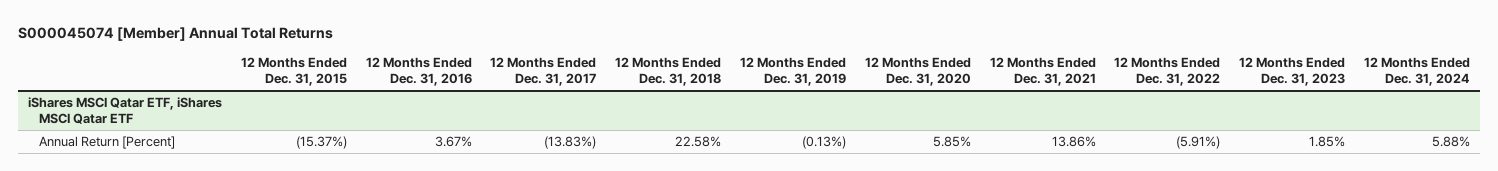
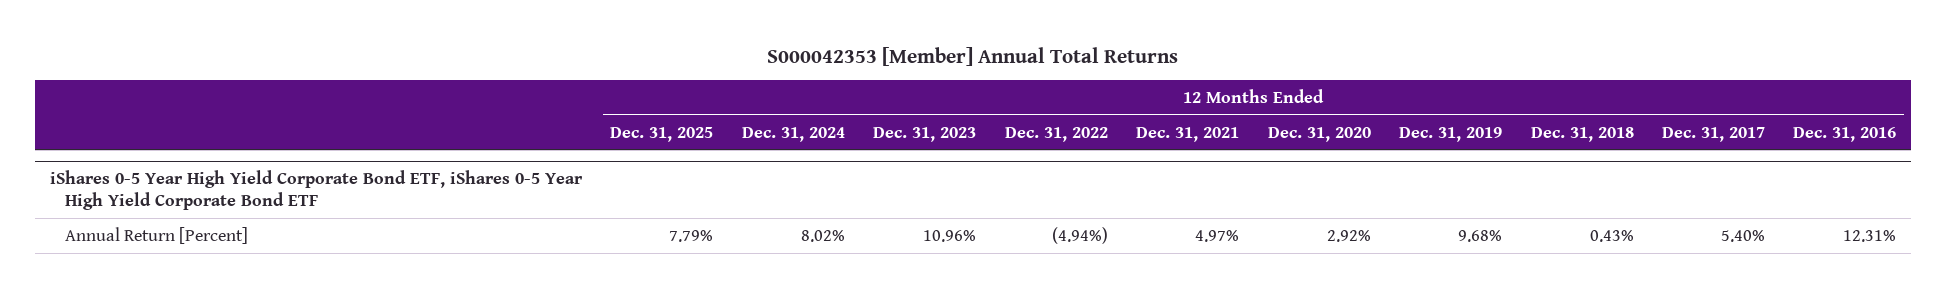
[18,27,334,42] S000045074 [Member] Annual Total Returns -> [767,46,1179,66] S000042353 [Member] Annual Total Returns
[240,57,347,86] 12 Months Ended Dec. 31, 2015 -> none
none -> [610,126,714,142] Dec. 31, 2025
[27,97,222,124] iShares MSCI Qatar ETF, iShares MSCI Qatar ETF -> none
none -> [49,169,583,211] iShares 0-5 Year High Yield Corporate Bond ETF, iShares 0-5 Year High Yield Corporate Bond ETF
[434,136,472,148] 3.67% -> [1843,229,1897,242] 12.31%
[544,136,597,150] (13.83%) -> [1721,229,1766,242] 5.40%
[675,136,722,148] 22.58% -> [1589,229,1634,242] 0.43%
[801,136,846,150] (0.13%) -> [1458,229,1503,242] 9.68%
[932,136,971,148] 5.85% -> [1326,229,1371,242] 2.92%
[1051,136,1096,148] 13.86% -> [1195,229,1240,242] 4.97%
[1176,136,1221,150] (5.91%) -> [1051,226,1108,244] (4.94%)
[1309,136,1346,148] 1.85% -> [923,229,977,242] 10.96%
[1432,136,1471,148] 5.88% -> [800,229,845,242] 8.02%

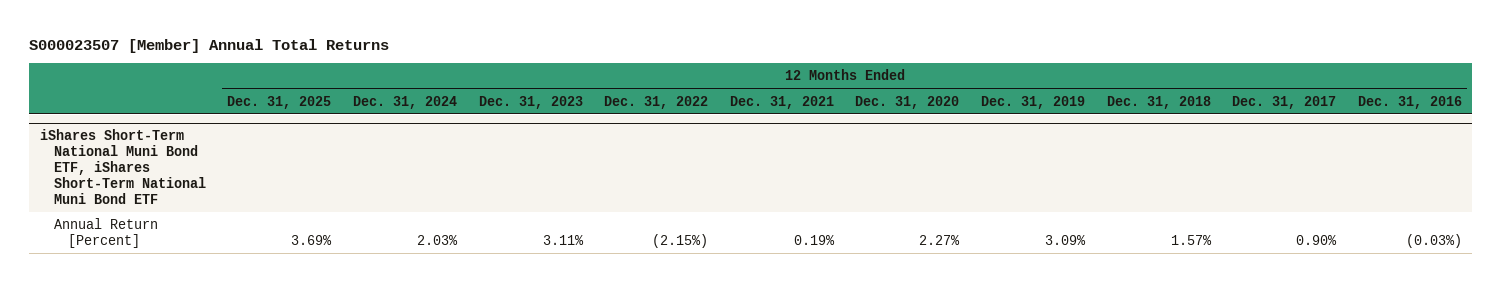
[767,46,1179,66] S000042353 [Member] Annual Total Returns -> [29,38,390,53] S000023507 [Member] Annual Total Returns
[49,169,583,211] iShares 0-5 Year High Yield Corporate Bond ETF, iShares 0-5 Year High Yield Corporate Bond ETF -> none
none -> [39,129,206,205] iShares Short-Term National Muni Bond ETF, iShares Short-Term National Muni Bond ETF
[669,229,714,242] 7.79% -> [291,235,333,246] 3.69%
[800,229,845,242] 8.02% -> [416,235,458,246] 2.03%
[923,229,977,242] 10.96% -> [542,235,584,246] 3.11%
[1051,226,1108,244] (4.94%) -> [652,234,709,249] (2.15%)
[1195,229,1240,242] 4.97% -> [793,235,835,246] 0.19%
[1326,229,1371,242] 2.92% -> [919,235,961,246] 2.27%
[1458,229,1503,242] 9.68% -> [1044,235,1086,246] 3.09%
[1589,229,1634,242] 0.43% -> [1170,235,1212,246] 1.57%
[1721,229,1766,242] 5.40% -> [1296,235,1338,246] 0.90%
[1843,229,1897,242] 12.31% -> [1405,234,1462,249] (0.03%)

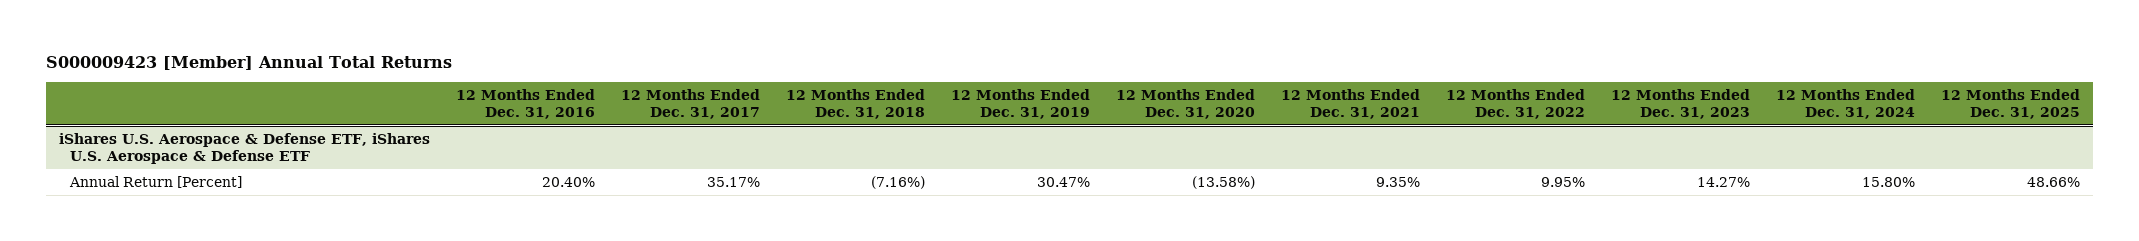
[29,38,390,53] S000023507 [Member] Annual Total Returns -> [46,55,453,70] S000009423 [Member] Annual Total Returns
[39,129,206,205] iShares Short-Term National Muni Bond ETF, iShares Short-Term National Muni Bond ETF -> none
none -> [59,132,431,165] iShares U.S. Aerospace & Defense ETF, iShares U.S. Aerospace & Defense ETF
[291,235,333,246] 3.69% -> [2026,176,2080,187] 48.66%
[416,235,458,246] 2.03% -> [1861,176,1915,187] 15.80%
[542,235,584,246] 3.11% -> [1696,176,1750,187] 14.27%
[652,234,709,249] (2.15%) -> [1540,176,1585,187] 9.95%
[793,235,835,246] 0.19% -> [1375,176,1420,187] 9.35%
[919,235,961,246] 2.27% -> [1192,175,1256,189] (13.58%)
[1044,235,1086,246] 3.09% -> [1037,176,1091,187] 30.47%
[1170,235,1212,246] 1.57% -> [871,175,926,189] (7.16%)
[1296,235,1338,246] 0.90% -> [707,176,761,187] 35.17%
[1405,234,1462,249] (0.03%) -> [542,176,596,187] 20.40%

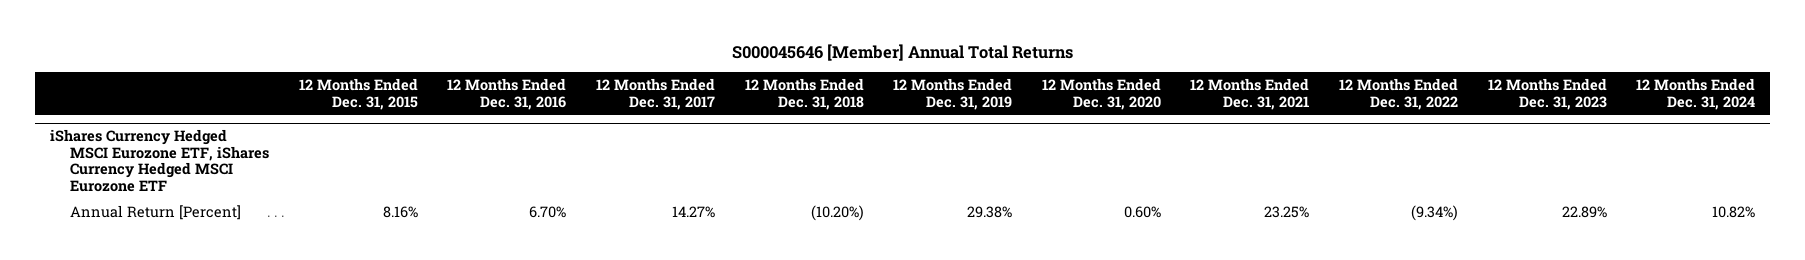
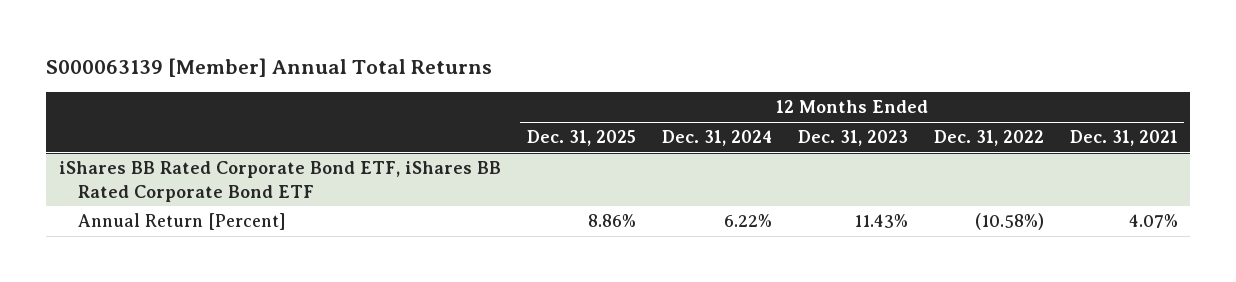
[731,43,1073,61] S000045646 [Member] Annual Total Returns -> [45,58,492,78] S000063139 [Member] Annual Total Returns
[298,78,418,110] 12 Months Ended Dec. 31, 2015 -> none
[447,78,567,110] 12 Months Ended Dec. 31, 2016 -> none
[596,78,716,110] 12 Months Ended Dec. 31, 2017 -> none
[744,78,864,110] 12 Months Ended Dec. 31, 2018 -> none
[893,78,1013,110] 12 Months Ended Dec. 31, 2019 -> none
[1041,78,1161,110] 12 Months Ended Dec. 31, 2020 -> none
none -> [526,130,636,147] Dec. 31, 2025
[50,129,270,192] iShares Currency Hedged MSCI Eurozone ETF, iShares Currency Hedged MSCI Eurozone ETF -> none
none -> [58,161,501,202] iShares BB Rated Corporate Bond ETF, iShares BB Rated Corporate Bond ETF
[1264,205,1310,218] 23.25% -> [1128,214,1178,229] 4.07%
[1410,204,1458,221] (9.34%) -> [974,213,1044,231] (10.58%)
[1561,205,1607,218] 22.89% -> [853,214,908,229] 11.43%
[1712,205,1756,218] 10.82% -> [723,214,772,228] 6.22%

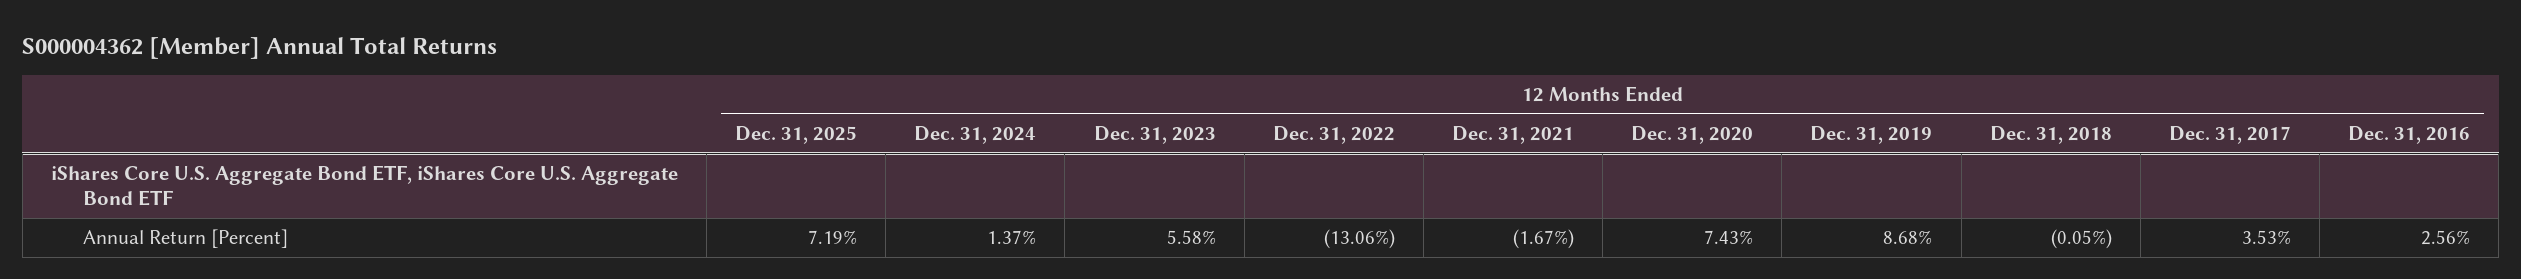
[45,58,492,78] S000063139 [Member] Annual Total Returns -> [22,37,498,60] S000004362 [Member] Annual Total Returns
none -> [1631,126,1754,145] Dec. 31, 2020
none -> [1810,126,1933,145] Dec. 31, 2019
none -> [1989,126,2112,145] Dec. 31, 2018
none -> [2168,126,2291,145] Dec. 31, 2017
none -> [2348,126,2471,145] Dec. 31, 2016
[58,161,501,202] iShares BB Rated Corporate Bond ETF, iShares BB Rated Corporate Bond ETF -> none
none -> [50,165,678,206] iShares Core U.S. Aggregate Bond ETF, iShares Core U.S. Aggregate Bond ETF
[587,214,636,228] 8.86% -> [808,230,858,245] 7.19%
[723,214,772,228] 6.22% -> [987,230,1037,245] 1.37%
[853,214,908,229] 11.43% -> [1166,230,1216,245] 5.58%
[974,213,1044,231] (10.58%) -> [1323,229,1395,250] (13.06%)
[1128,214,1178,229] 4.07% -> [1512,229,1574,250] (1.67%)

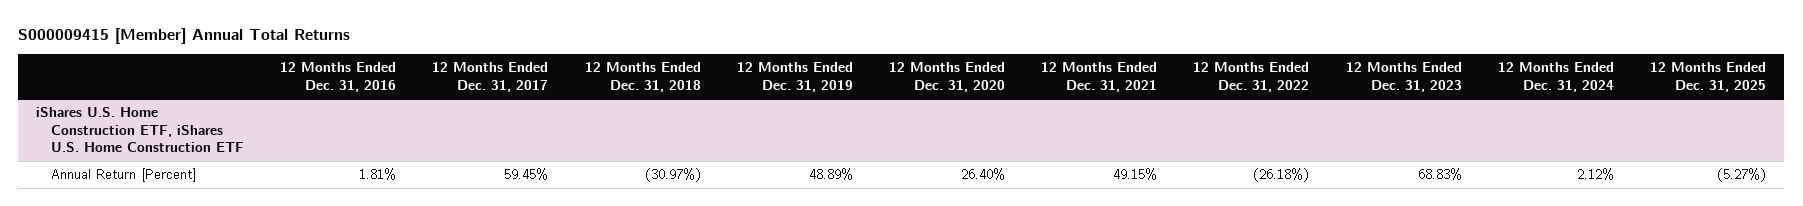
[22,37,498,60] S000004362 [Member] Annual Total Returns -> [18,28,351,45] S000009415 [Member] Annual Total Returns
[50,165,678,206] iShares Core U.S. Aggregate Bond ETF, iShares Core U.S. Aggregate Bond ETF -> none
none -> [36,107,245,152] iShares U.S. Home Construction ETF, iShares U.S. Home Construction ETF
[808,230,858,245] 7.19% -> [1717,168,1767,183] (5.27%)
[987,230,1037,245] 1.37% -> [1576,168,1614,181] 2.12%
[1166,230,1216,245] 5.58% -> [1417,168,1462,181] 68.83%
[1323,229,1395,250] (13.06%) -> [1253,168,1310,183] (26.18%)
[1512,229,1574,250] (1.67%) -> [1113,168,1158,181] 49.15%
[1704,230,1754,245] 7.43% -> [961,168,1006,181] 26.40%
[1883,230,1933,245] 8.68% -> [808,168,853,181] 48.89%
[2050,229,2112,250] (0.05%) -> [644,168,701,183] (30.97%)
[2241,230,2291,245] 3.53% -> [504,168,549,181] 59.45%
[2421,230,2471,246] 2.56% -> [359,168,397,181] 1.81%

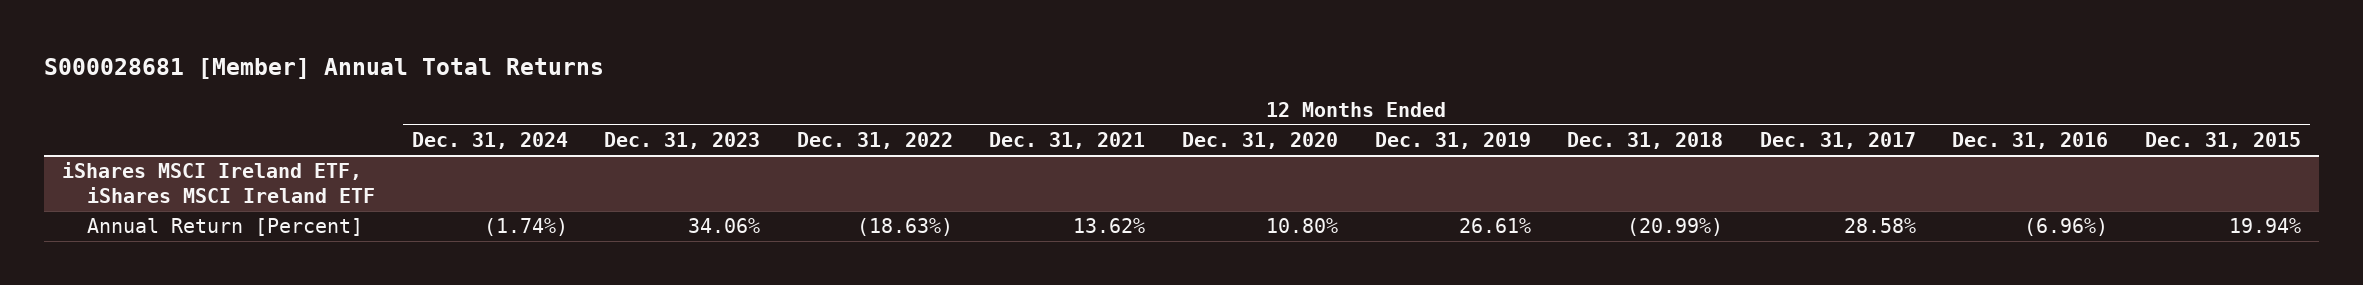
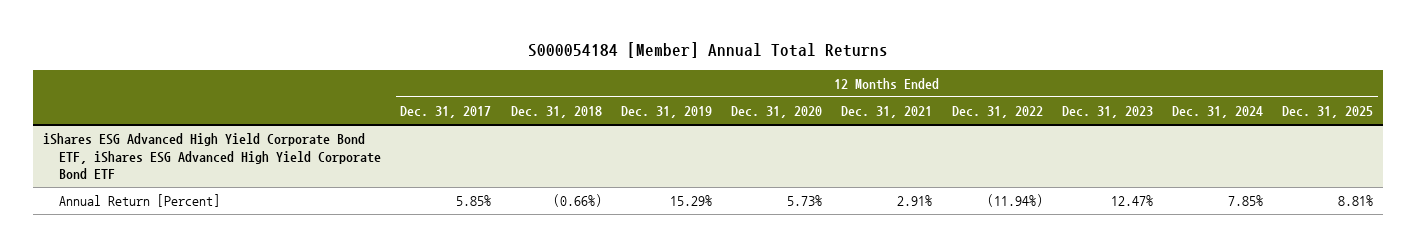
[43,57,604,79] S000028681 [Member] Annual Total Returns -> [528,42,889,59] S000054184 [Member] Annual Total Returns
[1952,132,2109,150] Dec. 31, 2016 -> none
[2144,132,2301,150] Dec. 31, 2015 -> none
none -> [1282,106,1374,119] Dec. 31, 2025
[62,162,376,203] iShares MSCI Ireland ETF, iShares MSCI Ireland ETF -> none
none -> [42,133,382,180] iShares ESG Advanced High Yield Corporate Bond ETF, iShares ESG Advanced High Yield Corporate Bond ETF
[483,218,568,237] (1.74%) -> [1228,195,1264,207] 7.85%
[688,218,761,234] 34.06% -> [1110,195,1153,207] 12.47%
[856,218,953,237] (18.63%) -> [986,194,1043,208] (11.94%)
[1073,218,1146,234] 13.62% -> [897,195,933,207] 2.91%
[1266,218,1339,234] 10.80% -> [787,195,823,207] 5.73%
[1458,218,1531,234] 26.61% -> [669,195,712,207] 15.29%
[1627,218,1724,237] (20.99%) -> [552,194,602,208] (0.66%)
[1843,218,1916,234] 28.58% -> [456,195,492,207] 5.85%

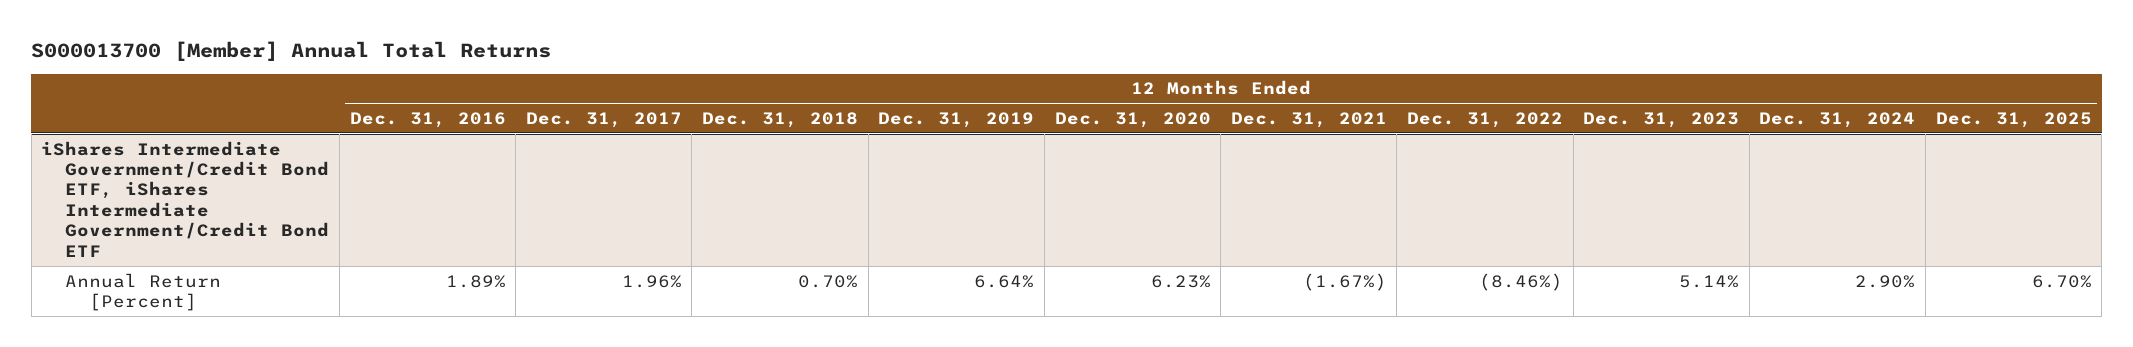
[528,42,889,59] S000054184 [Member] Annual Total Returns -> [31,41,552,62] S000013700 [Member] Annual Total Returns
none -> [349,111,506,128] Dec. 31, 2016
[42,133,382,180] iShares ESG Advanced High Yield Corporate Bond ETF, iShares ESG Advanced High Yield Corporate Bond ETF -> none
none -> [41,140,330,257] iShares Intermediate Government/Credit Bond ETF, iShares Intermediate Government/Credit Bond ETF
[456,195,492,207] 5.85% -> [621,274,682,288] 1.96%
[552,194,602,208] (0.66%) -> [798,274,859,288] 0.70%
[669,195,712,207] 15.29% -> [974,274,1035,288] 6.64%
[787,195,823,207] 5.73% -> [1150,274,1211,288] 6.23%
[897,195,933,207] 2.91% -> [1302,272,1387,291] (1.67%)
[986,194,1043,208] (11.94%) -> [1478,272,1563,291] (8.46%)
[1110,195,1153,207] 12.47% -> [1679,274,1740,288] 5.14%
[1228,195,1264,207] 7.85% -> [1855,274,1916,288] 2.90%
[1338,195,1374,207] 8.81% -> [2031,274,2092,288] 6.70%

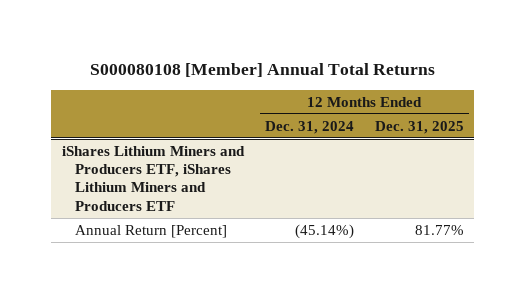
[31,41,552,62] S000013700 [Member] Annual Total Returns -> [89,62,435,77] S000080108 [Member] Annual Total Returns
[349,111,506,128] Dec. 31, 2016 -> none
[525,111,682,128] Dec. 31, 2017 -> none
[702,111,859,128] Dec. 31, 2018 -> none
[878,111,1035,128] Dec. 31, 2019 -> none
[1054,111,1211,128] Dec. 31, 2020 -> none
[1230,111,1387,128] Dec. 31, 2021 -> none
[1406,111,1563,128] Dec. 31, 2022 -> none
[1583,111,1740,128] Dec. 31, 2023 -> none
[41,140,330,257] iShares Intermediate Government/Credit Bond ETF, iShares Intermediate Government/Credit Bond ETF -> none
none -> [61,145,245,211] iShares Lithium Miners and Producers ETF, iShares Lithium Miners and Producers ETF
[1855,274,1916,288] 2.90% -> [294,223,354,239] (45.14%)
[2031,274,2092,288] 6.70% -> [414,224,464,235] 81.77%

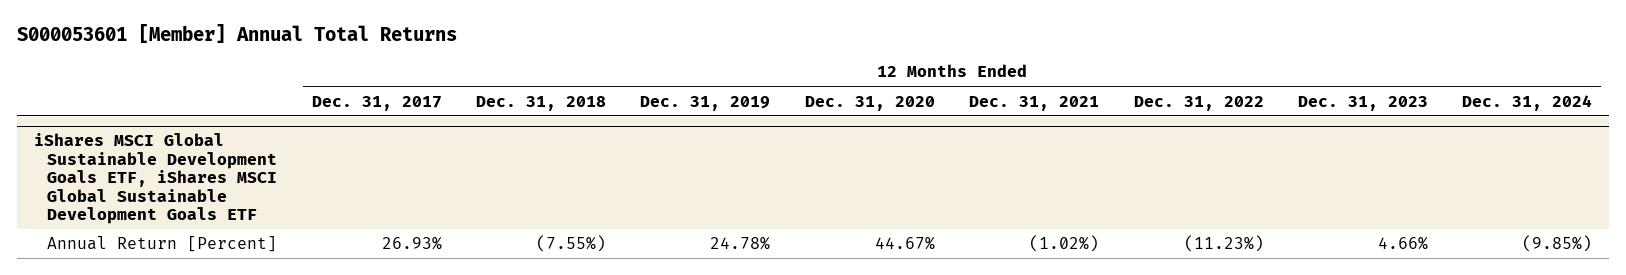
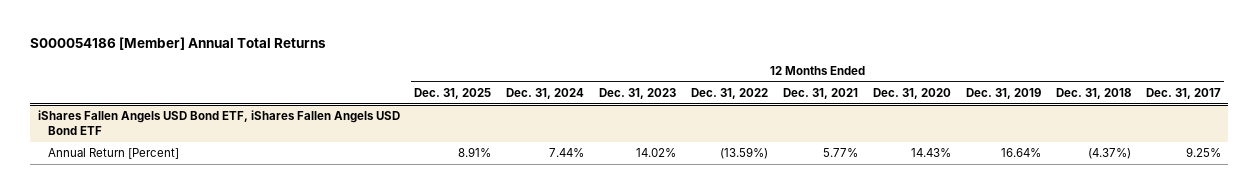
[16,24,457,44] S000053601 [Member] Annual Total Returns -> [30,37,327,51] S000054186 [Member] Annual Total Returns
none -> [414,87,492,99] Dec. 31, 2025
[33,133,278,225] iShares MSCI Global Sustainable Development Goals ETF, iShares MSCI Global Sustainable Development Goals ETF -> none
none -> [37,110,400,136] iShares Fallen Angels USD Bond ETF, iShares Fallen Angels USD Bond ETF
[381,236,442,251] 26.93% -> [1185,147,1221,158] 9.25%
[536,235,607,253] (7.55%) -> [1087,148,1131,160] (4.37%)
[710,236,771,251] 24.78% -> [1000,148,1041,158] 16.64%
[874,236,935,251] 44.67% -> [910,148,951,158] 14.43%
[1029,235,1100,253] (1.02%) -> [823,148,859,158] 5.77%
[1183,235,1264,253] (11.23%) -> [720,147,769,160] (13.59%)
[1377,236,1428,251] 4.66% -> [636,148,677,158] 14.02%
[1522,235,1593,253] (9.85%) -> [549,148,585,158] 7.44%

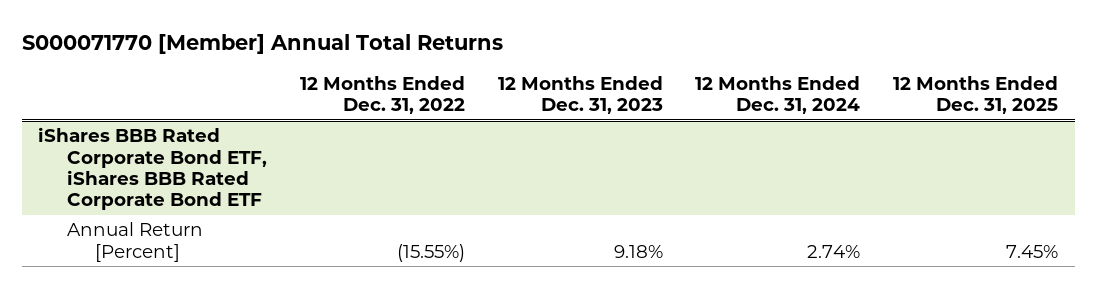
[30,37,327,51] S000054186 [Member] Annual Total Returns -> [21,34,503,55] S000071770 [Member] Annual Total Returns
[783,87,859,99] Dec. 31, 2021 -> none
[872,87,951,99] Dec. 31, 2020 -> none
[965,87,1041,99] Dec. 31, 2019 -> none
[1055,87,1131,99] Dec. 31, 2018 -> none
[1145,87,1221,99] Dec. 31, 2017 -> none
[37,110,400,136] iShares Fallen Angels USD Bond ETF, iShares Fallen Angels USD Bond ETF -> none
none -> [38,127,267,211] iShares BBB Rated Corporate Bond ETF, iShares BBB Rated Corporate Bond ETF
[458,147,492,158] 8.91% -> [1006,244,1059,258] 7.45%
[549,148,585,158] 7.44% -> [807,244,861,258] 2.74%
[636,148,677,158] 14.02% -> [613,244,663,258] 9.18%
[720,147,769,160] (13.59%) -> [396,243,465,262] (15.55%)

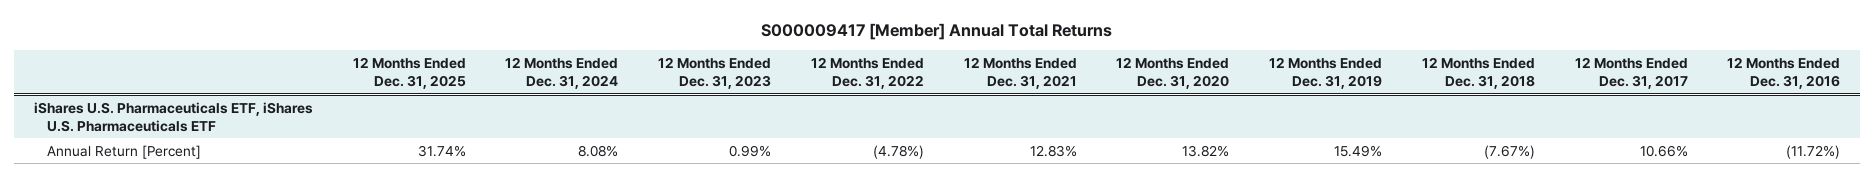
[21,34,503,55] S000071770 [Member] Annual Total Returns -> [761,23,1113,41] S000009417 [Member] Annual Total Returns
none -> [963,57,1077,89] 12 Months Ended Dec. 31, 2021
none -> [1116,57,1230,89] 12 Months Ended Dec. 31, 2020
none -> [1269,57,1383,89] 12 Months Ended Dec. 31, 2019
none -> [1421,57,1535,89] 12 Months Ended Dec. 31, 2018
none -> [1574,57,1688,89] 12 Months Ended Dec. 31, 2017
none -> [1727,57,1841,89] 12 Months Ended Dec. 31, 2016
[38,127,267,211] iShares BBB Rated Corporate Bond ETF, iShares BBB Rated Corporate Bond ETF -> none
none -> [33,101,313,132] iShares U.S. Pharmaceuticals ETF, iShares U.S. Pharmaceuticals ETF
[396,243,465,262] (15.55%) -> [872,144,924,159] (4.78%)
[613,244,663,258] 9.18% -> [729,144,772,157] 0.99%
[807,244,861,258] 2.74% -> [578,144,619,157] 8.08%
[1006,244,1059,258] 7.45% -> [417,144,466,157] 31.74%

